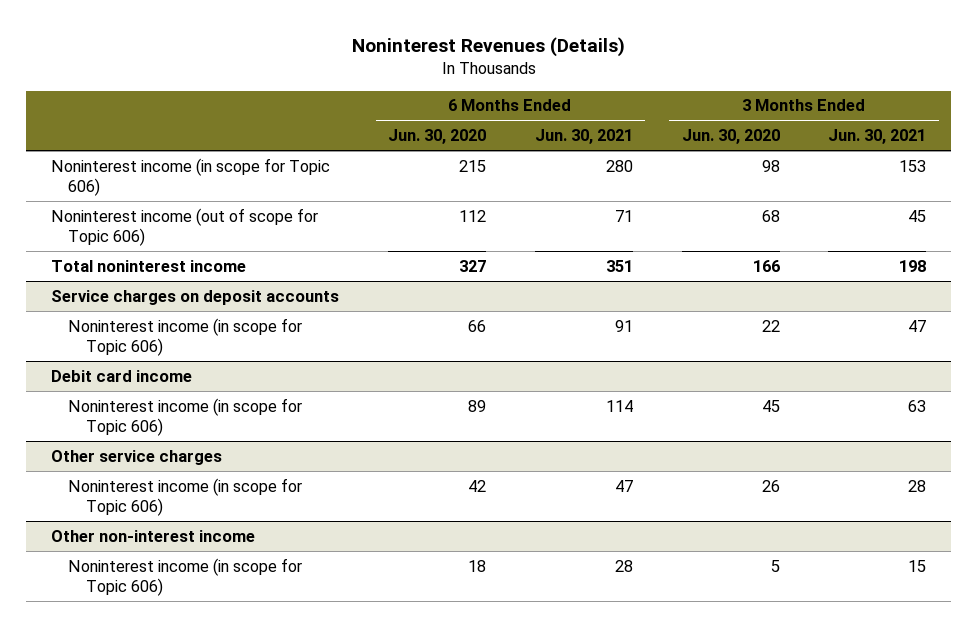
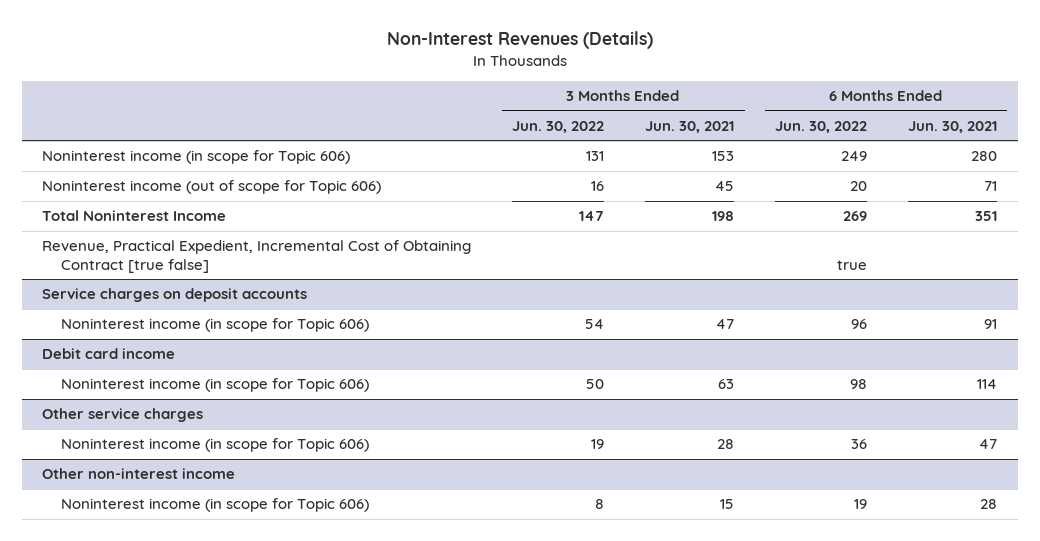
[351,36,625,57] Noninterest Revenues (Details) -> [386,31,653,50] Non-Interest Revenues (Details)
[387,129,486,145] Jun. 30, 2020 -> none
[681,129,780,145] Jun. 30, 2020 -> none
none -> [512,120,605,133] Jun. 30, 2022
none -> [775,120,868,133] Jun. 30, 2022
[50,259,246,272] Total noninterest income -> [42,210,227,222] Total Noninterest Income
none -> [42,240,472,273] Revenue, Practical Expedient, Incremental Cost of Obtaining Contract [true false]

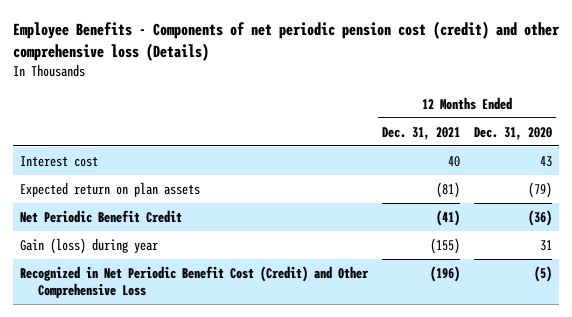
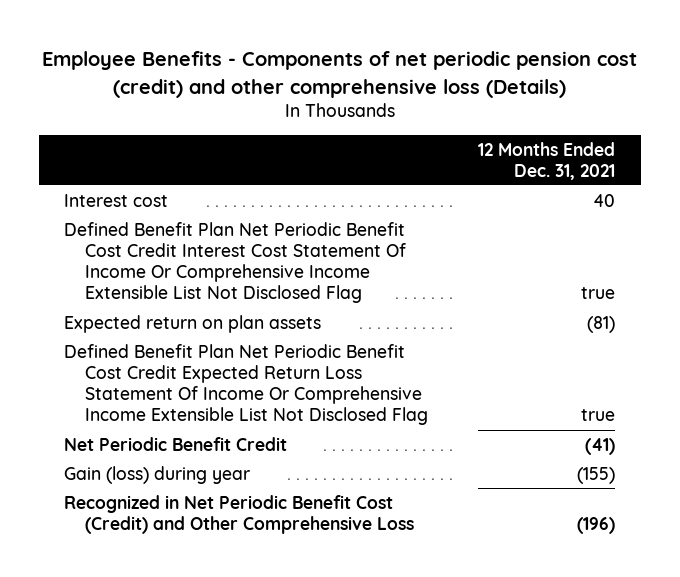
[474,126,553,140] Dec. 31, 2020 -> none
none -> [64,221,407,304] Defined Benefit Plan Net Periodic Benefit Cost Credit Interest Cost Statement Of Income Or Comprehensive Income Extensible List Not Disclosed Flag
none -> [64,343,429,426] Defined Benefit Plan Net Periodic Benefit Cost Credit Expected Return Loss Statement Of Income Or Comprehensive Income Extensible List Not Disclosed Flag

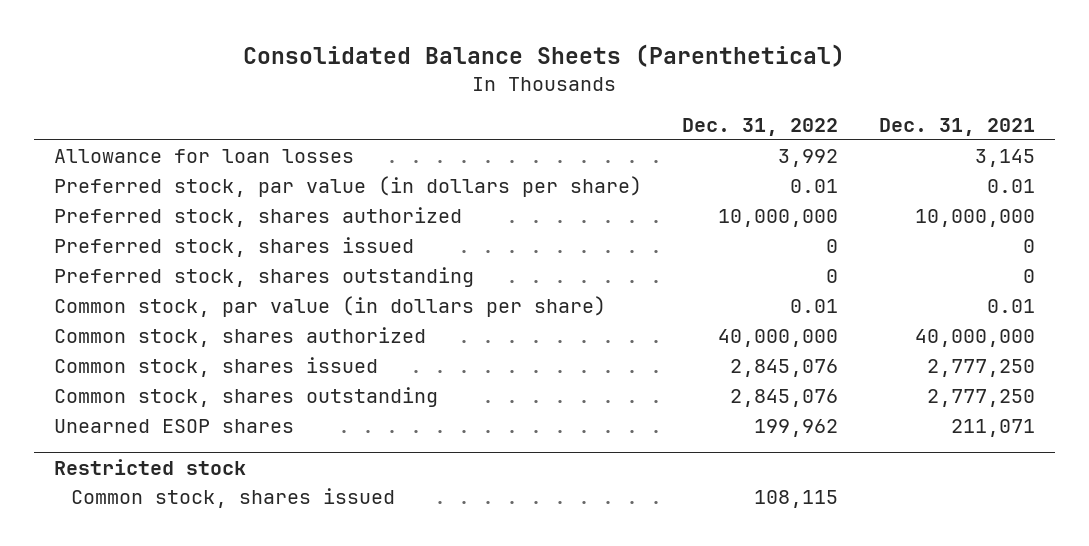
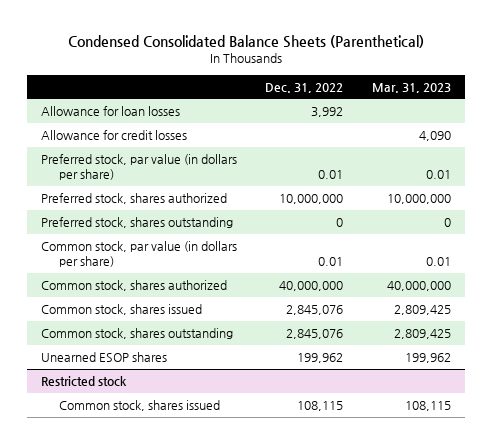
[243,44,846,68] Consolidated Balance Sheets (Parenthetical) -> [67,34,424,48] Condensed Consolidated Balance Sheets (Parenthetical)
[878,118,1035,137] Dec. 31, 2021 -> none
none -> [371,82,451,93] Mar. 31, 2023
none -> [41,130,188,141] Allowance for credit losses
[53,236,414,257] Preferred stock, shares issued -> none

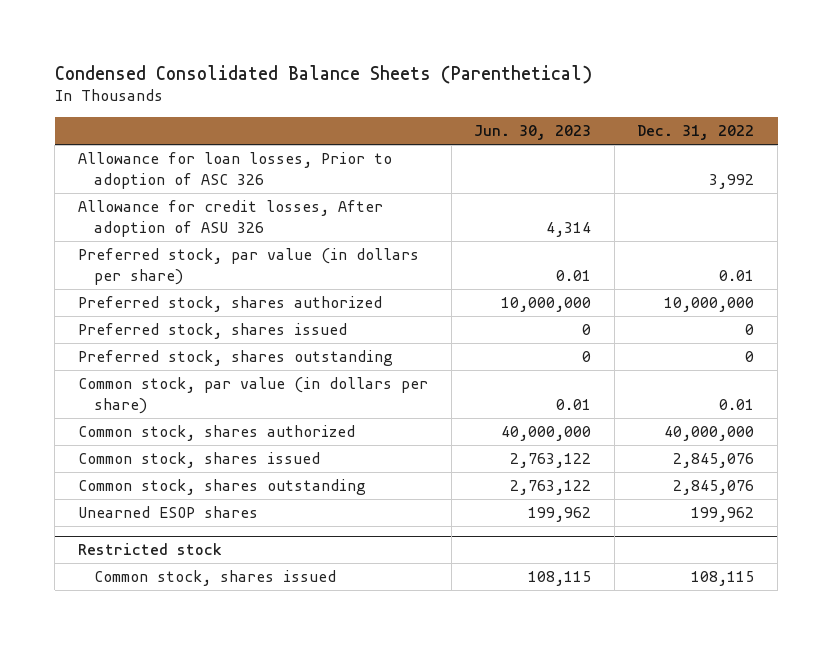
[371,82,451,93] Mar. 31, 2023 -> none
none -> [474,125,592,141] Jun. 30, 2023
[41,106,181,117] Allowance for loan losses -> [77,152,392,189] Allowance for loan losses, Prior to adoption of ASC 326
[41,130,188,141] Allowance for credit losses -> [77,200,383,237] Allowance for credit losses, After adoption of ASU 326
none -> [77,323,347,340] Preferred stock, shares issued

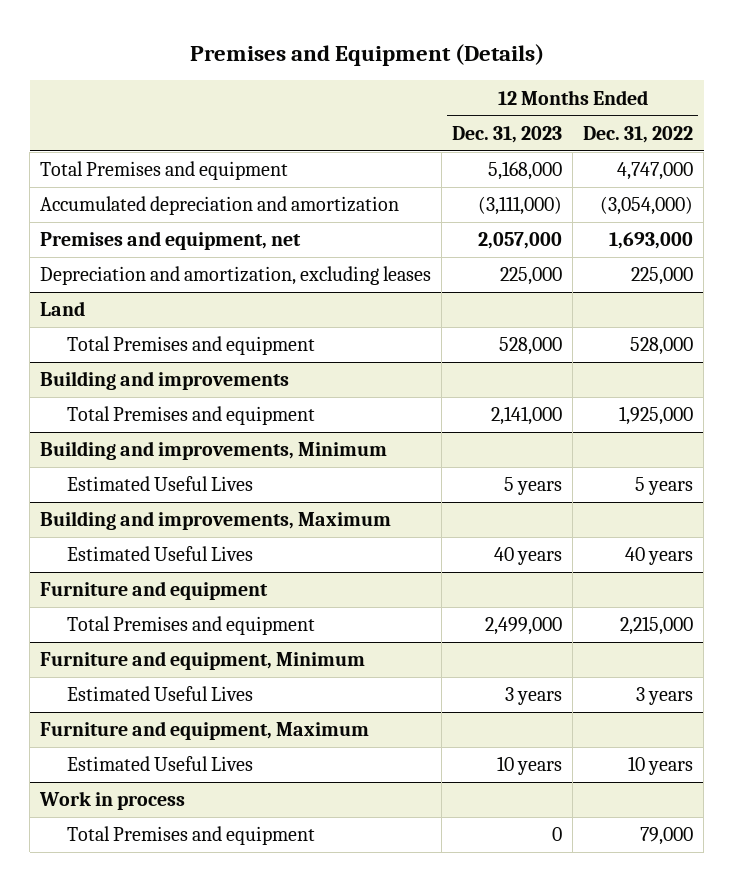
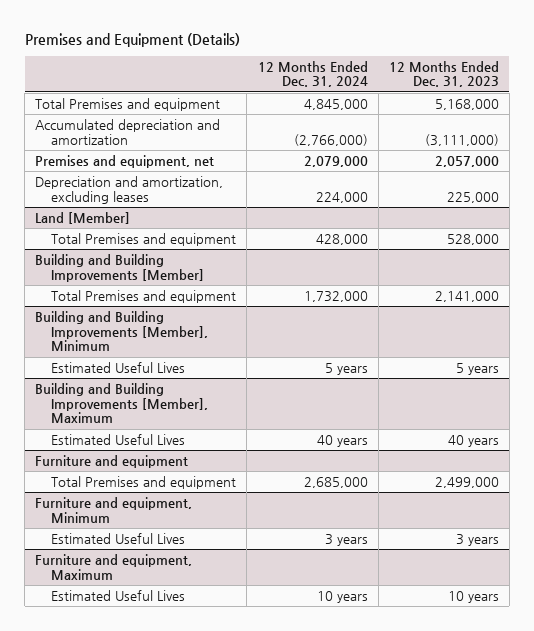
[583,125,694,143] Dec. 31, 2022 -> none
none -> [257,60,368,88] 12 Months Ended Dec. 31, 2024
[40,301,86,317] Land -> [35,211,131,224] Land [Member]
[40,371,290,391] Building and improvements -> [35,253,205,282] Building and Building Improvements [Member]
[40,441,388,461] Building and improvements, Minimum -> [35,310,209,352] Building and Building Improvements [Member], Minimum
[40,511,392,531] Building and improvements, Maximum -> [35,382,209,424] Building and Building Improvements [Member], Maximum
[39,791,186,811] Work in process -> none
[67,826,316,846] Total Premises and equipment -> none

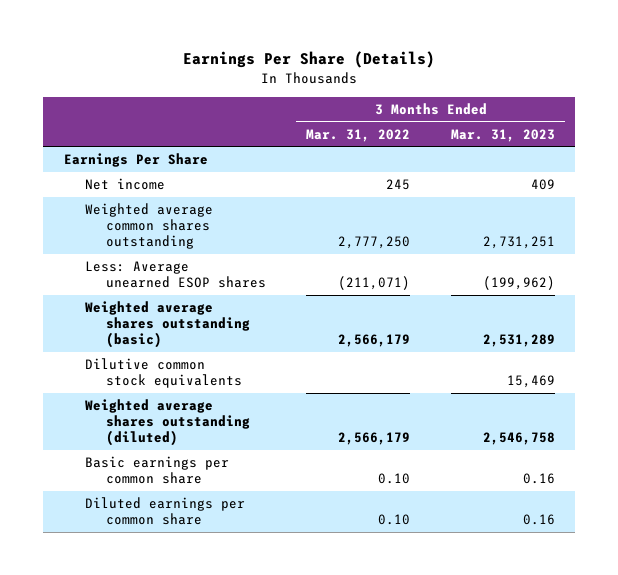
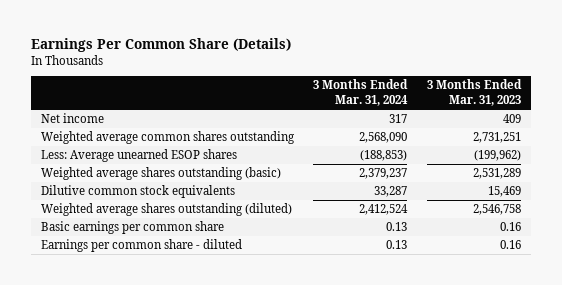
[183,51,436,69] Earnings Per Share (Details) -> [30,37,291,52] Earnings Per Common Share (Details)
[306,128,411,142] Mar. 31, 2022 -> none
none -> [313,79,409,107] 3 Months Ended Mar. 31, 2024
[63,153,208,168] Earnings Per Share -> none
[84,497,245,526] Diluted earnings per common share -> [40,239,242,253] Earnings per common share - diluted

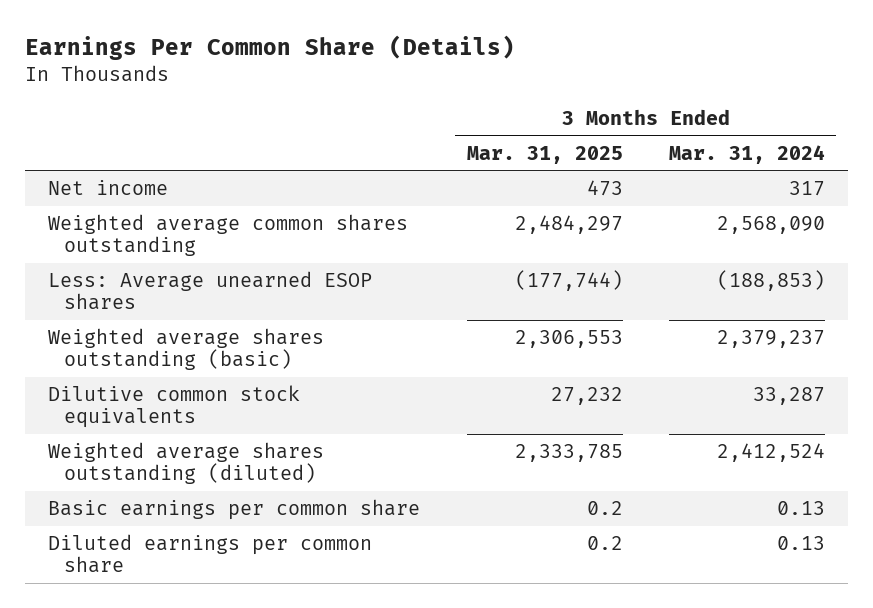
[427,79,523,107] 3 Months Ended Mar. 31, 2023 -> none
none -> [466,145,623,164] Mar. 31, 2025
[40,239,242,253] Earnings per common share - diluted -> [48,534,373,574] Diluted earnings per common share

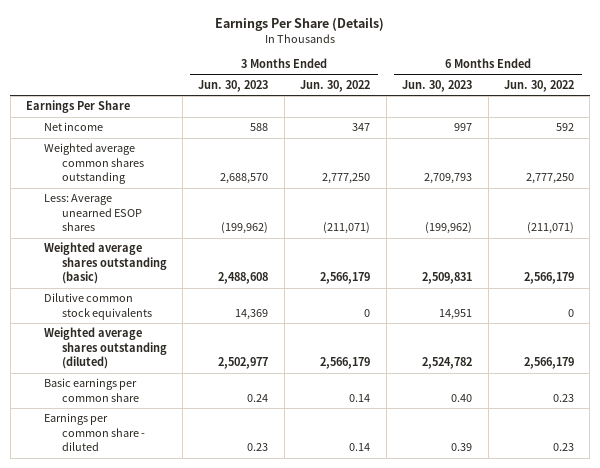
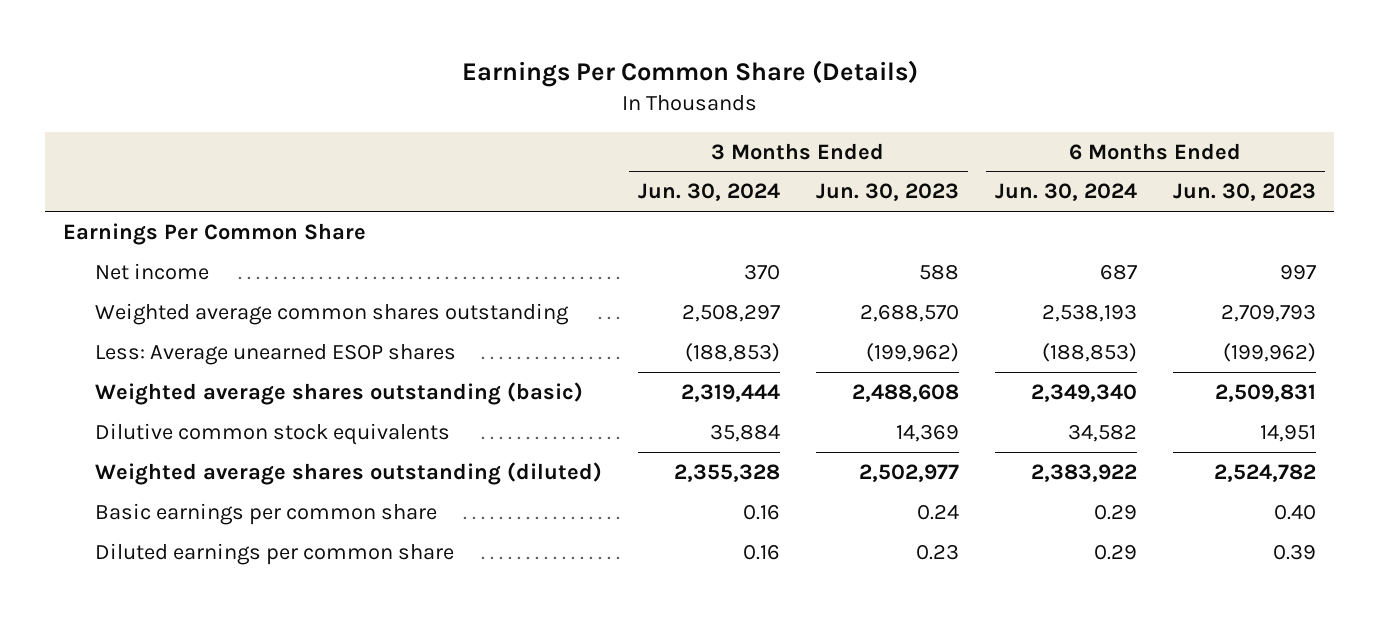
[215,16,385,31] Earnings Per Share (Details) -> [461,59,918,87] Earnings Per Common Share (Details)
[300,79,371,92] Jun. 30, 2022 -> none
[504,79,575,92] Jun. 30, 2022 -> none
none -> [637,183,780,202] Jun. 30, 2024
none -> [994,183,1137,202] Jun. 30, 2024
[26,100,131,114] Earnings Per Share -> [63,222,367,245] Earnings Per Common Share
[43,413,145,452] Earnings per common share - diluted -> [94,542,454,565] Diluted earnings per common share

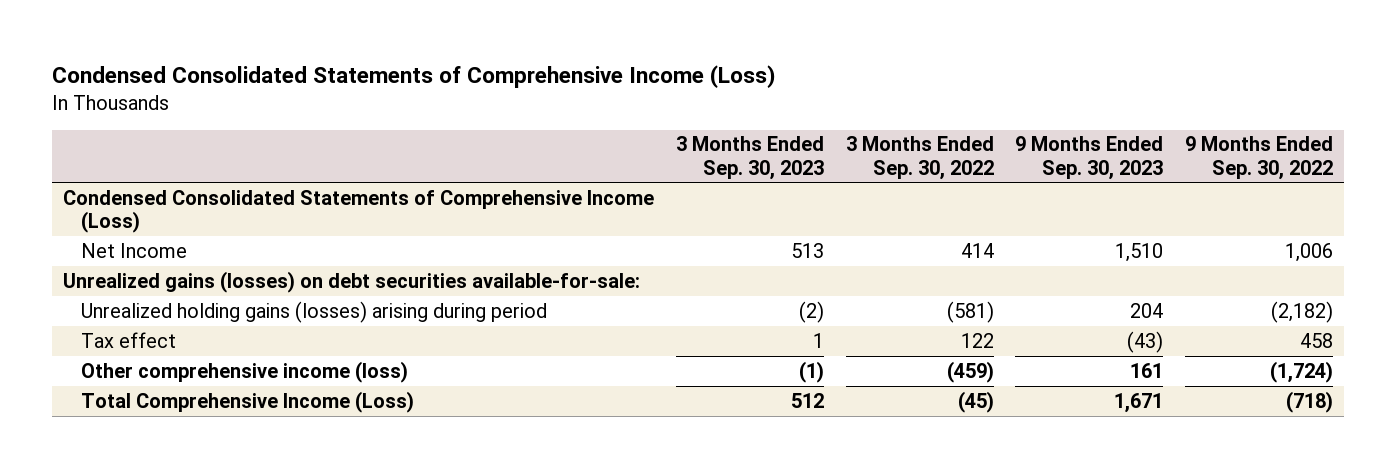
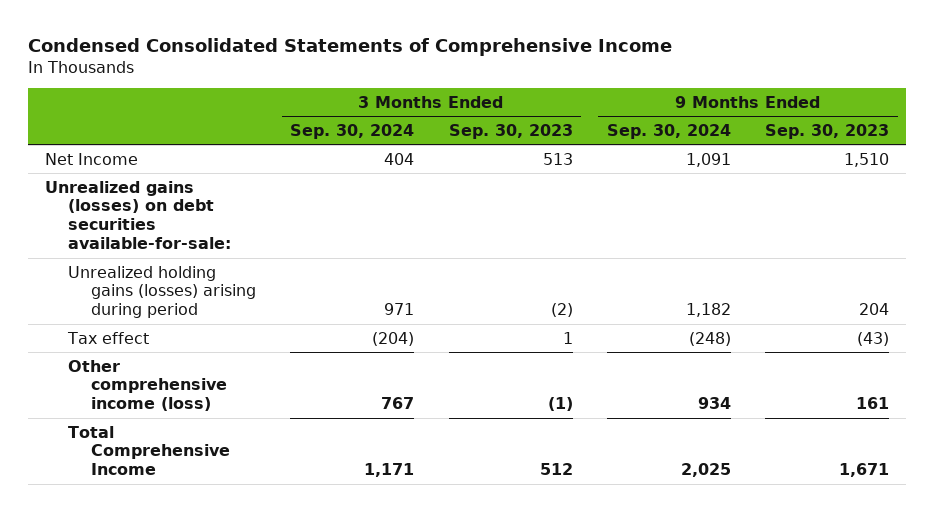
[52,65,776,89] Condensed Consolidated Statements of Comprehensive Income (Loss) -> [28,38,673,57] Condensed Consolidated Statements of Comprehensive Income
[845,136,994,180] 3 Months Ended Sep. 30, 2022 -> none
[1184,136,1333,180] 9 Months Ended Sep. 30, 2022 -> none
none -> [290,123,415,139] Sep. 30, 2024
none -> [606,123,731,139] Sep. 30, 2024
[63,189,655,233] Condensed Consolidated Statements of Comprehensive Income (Loss) -> none
[81,390,415,413] Total Comprehensive Income (Loss) -> [67,425,230,476] Total Comprehensive Income

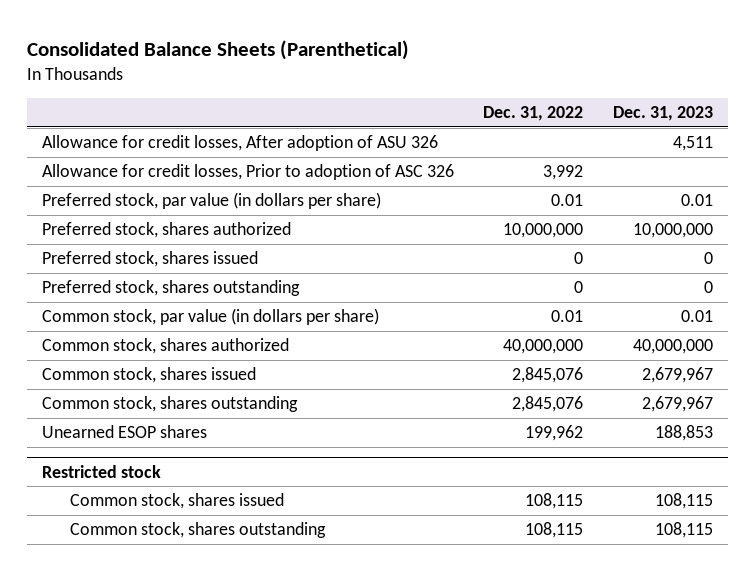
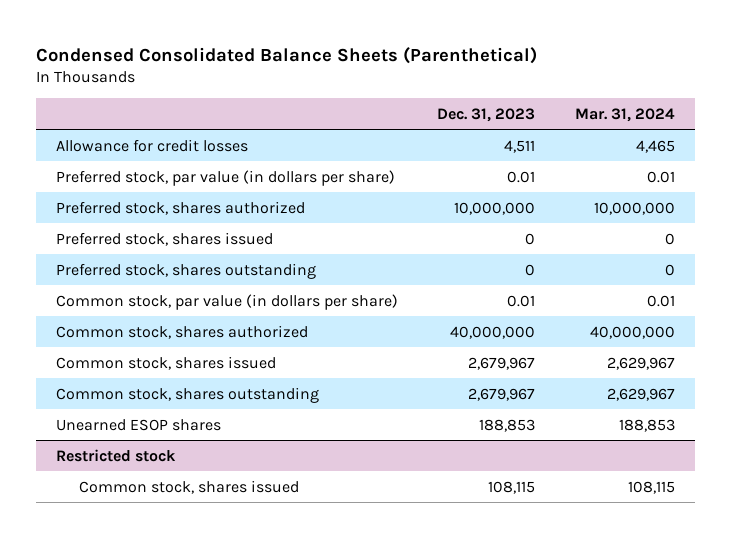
[27,39,410,60] Consolidated Balance Sheets (Parenthetical) -> [35,46,537,64] Condensed Consolidated Balance Sheets (Parenthetical)
[483,106,584,122] Dec. 31, 2022 -> none
none -> [574,107,675,122] Mar. 31, 2024
[42,164,455,181] Allowance for credit losses, Prior to adoption of ASC 326 -> none
[42,135,439,152] Allowance for credit losses, After adoption of ASU 326 -> [55,138,248,152] Allowance for credit losses
[70,522,327,539] Common stock, shares outstanding -> none

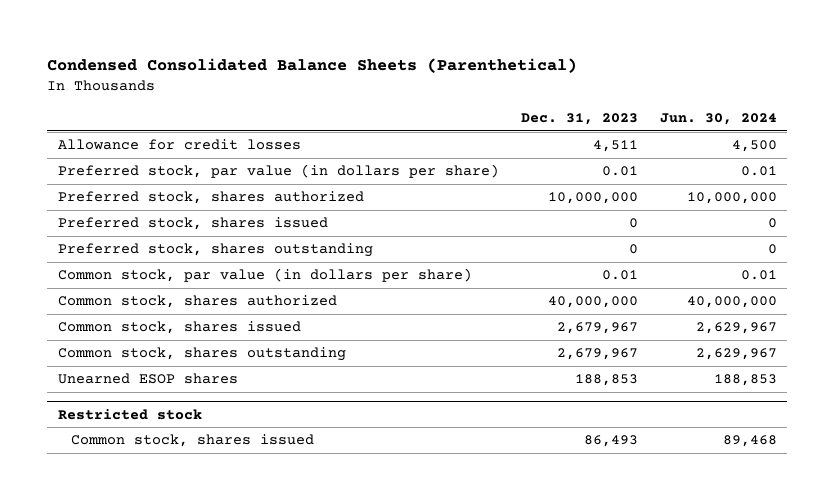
[574,107,675,122] Mar. 31, 2024 -> none
none -> [659,113,777,126] Jun. 30, 2024
[488,480,536,494] 108,115 -> [583,435,638,448] 86,493

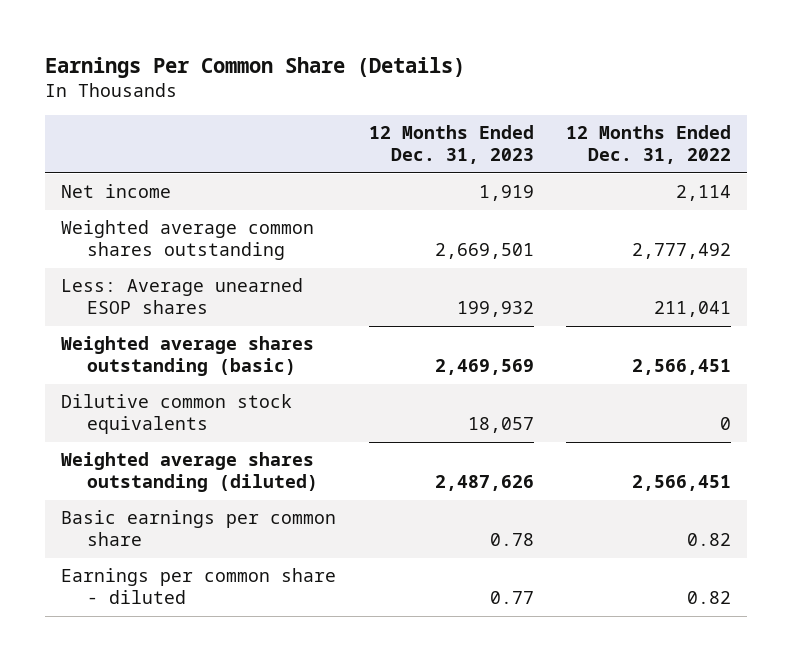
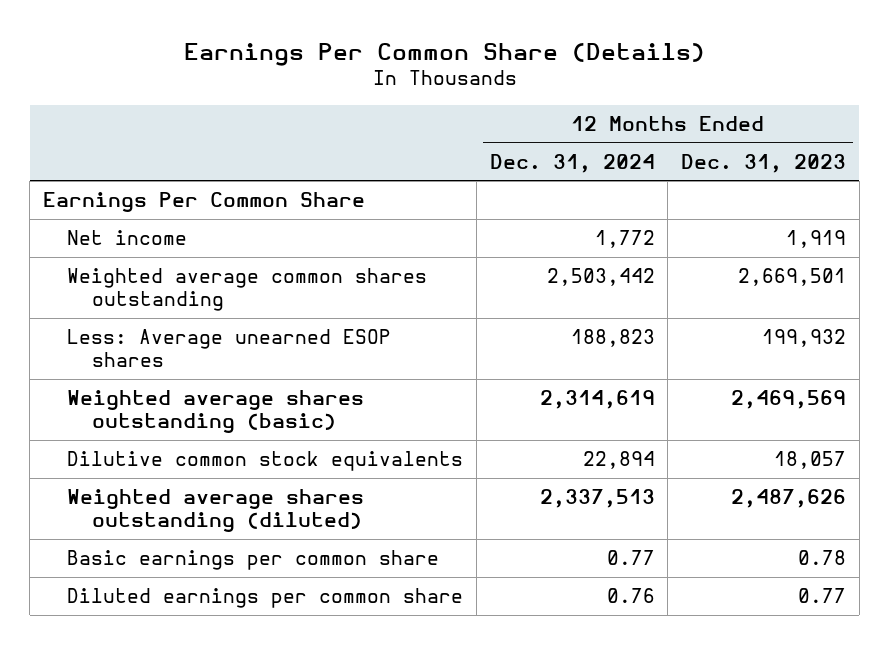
[566,125,732,165] 12 Months Ended Dec. 31, 2022 -> none
none -> [489,153,655,173] Dec. 31, 2024
none -> [43,192,366,213] Earnings Per Common Share
[61,568,337,605] Earnings per common share - diluted -> [67,588,464,609] Diluted earnings per common share

